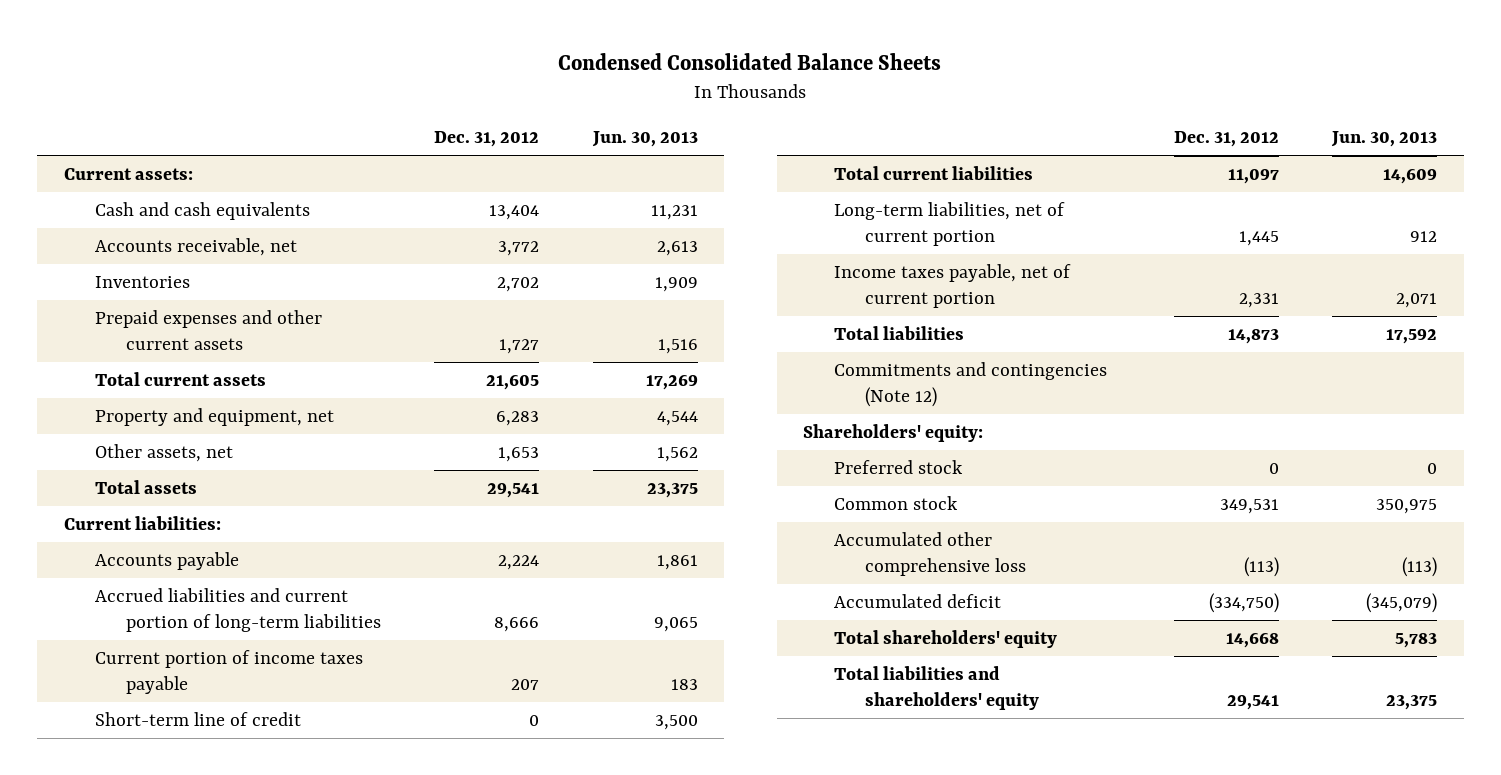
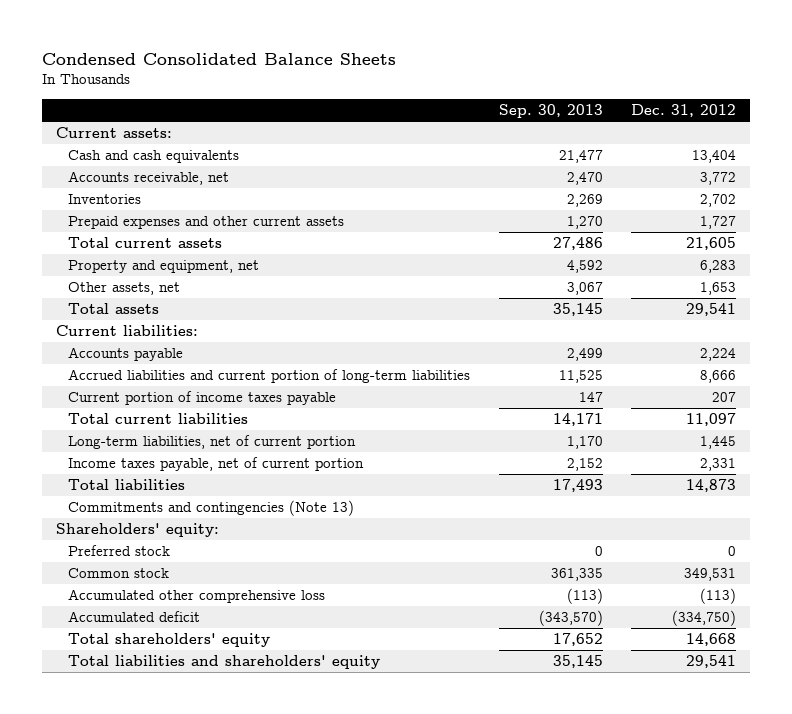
[591,131,698,148] Jun. 30, 2013 -> none
none -> [498,103,603,118] Sep. 30, 2013
[94,712,301,727] Short-term line of credit -> none
[834,362,1108,408] Commitments and contingencies (Note 12) -> [68,500,355,517] Commitments and contingencies (Note 13)

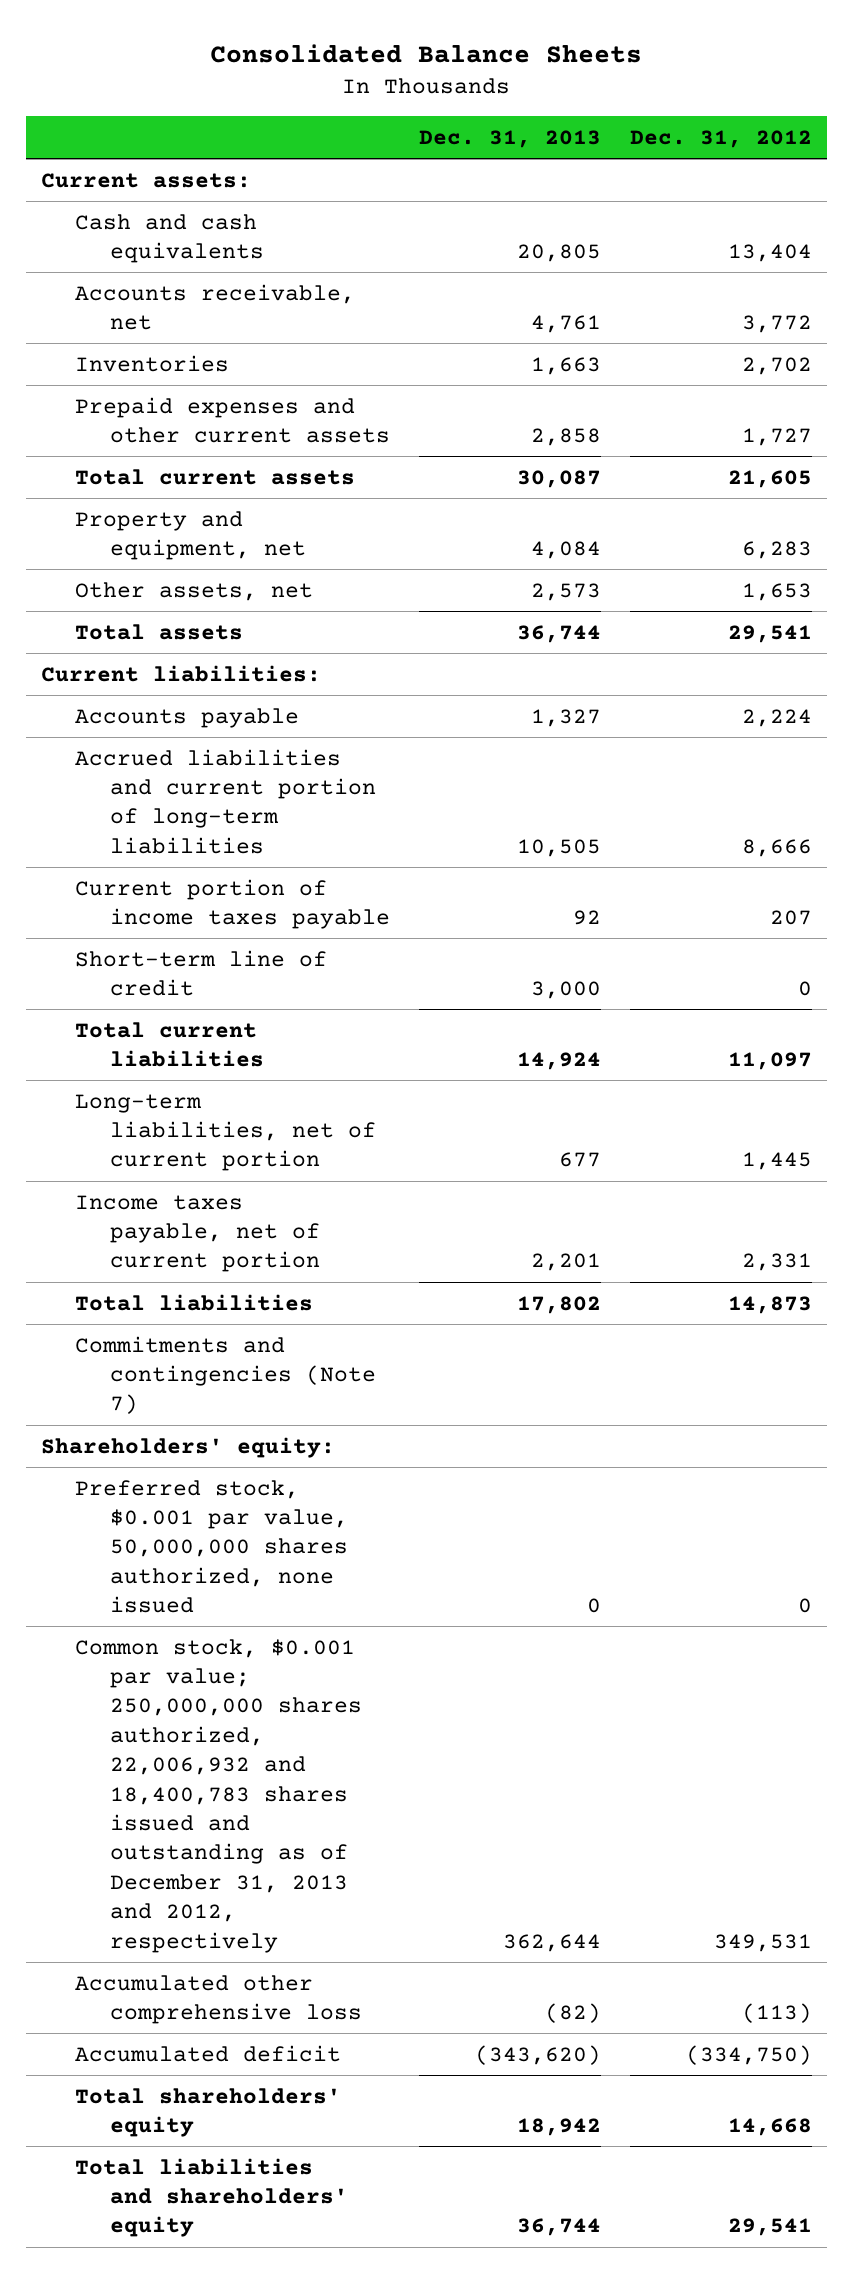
[42,52,397,65] Condensed Consolidated Balance Sheets -> [210,44,643,64] Consolidated Balance Sheets
[498,103,603,118] Sep. 30, 2013 -> none
none -> [419,130,602,149] Dec. 31, 2013
none -> [75,949,328,997] Short-term line of credit
[68,500,355,517] Commitments and contingencies (Note 13) -> [75,1335,377,1415] Commitments and contingencies (Note 7)
[68,545,171,557] Preferred stock -> [75,1479,349,1614] Preferred stock, $0.001 par value, 50,000,000 shares authorized, none issued
[68,568,170,579] Common stock -> [75,1638,363,1953] Common stock, $0.001 par value; 250,000,000 shares authorized, 22,006,932 and 18,400,783 shares issued and outstanding as of December 31, 2013 and 2012, respectively

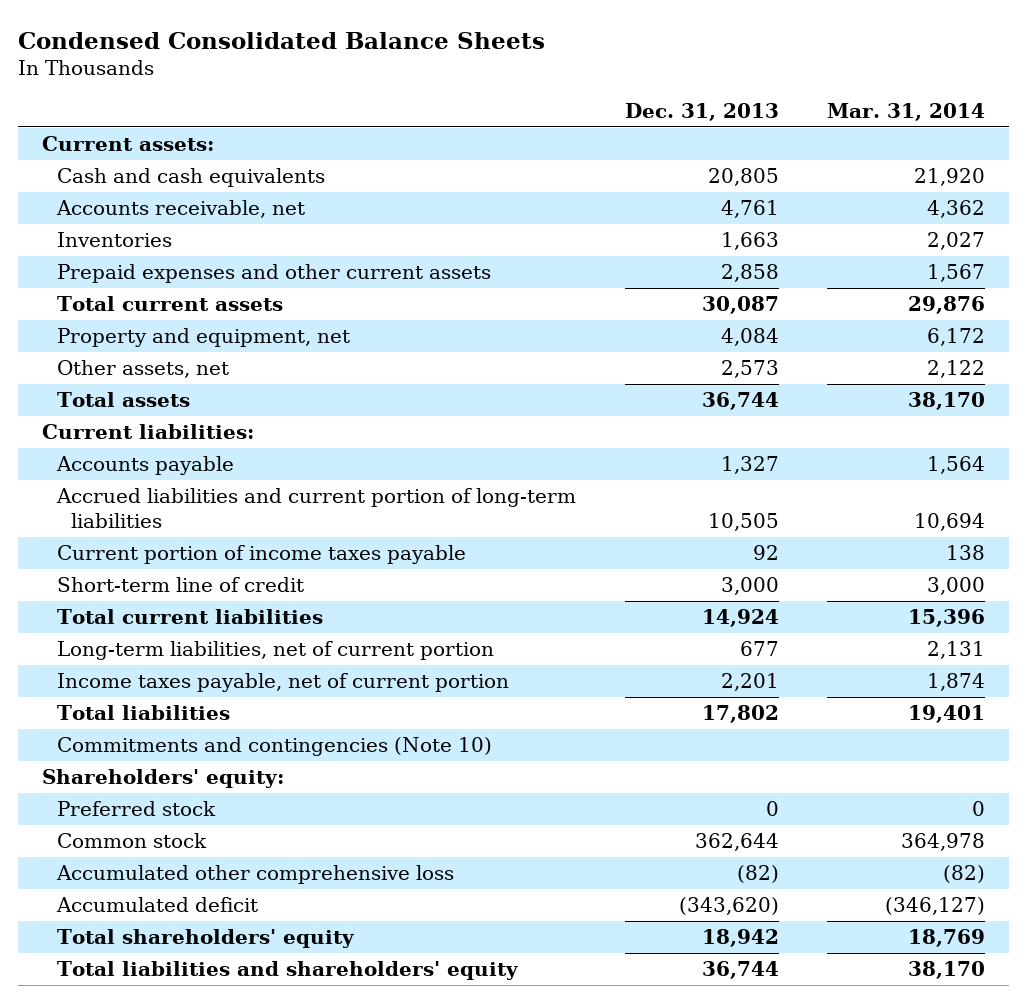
[210,44,643,64] Consolidated Balance Sheets -> [18,31,546,49] Condensed Consolidated Balance Sheets
[630,130,813,149] Dec. 31, 2012 -> none
none -> [827,102,986,121] Mar. 31, 2014
[75,1335,377,1415] Commitments and contingencies (Note 7) -> [56,737,492,757] Commitments and contingencies (Note 10)
[75,1479,349,1614] Preferred stock, $0.001 par value, 50,000,000 shares authorized, none issued -> [56,801,216,817] Preferred stock
[75,1638,363,1953] Common stock, $0.001 par value; 250,000,000 shares authorized, 22,006,932 and 18,400,783 shares issued and outstanding as of December 31, 2013 and 2012, respectively -> [56,833,207,849] Common stock

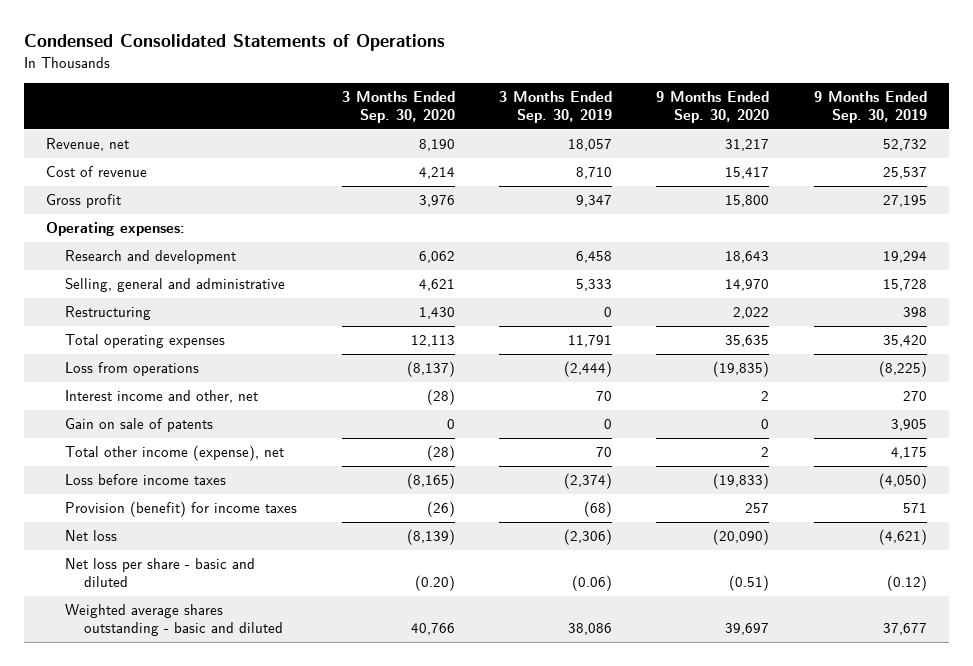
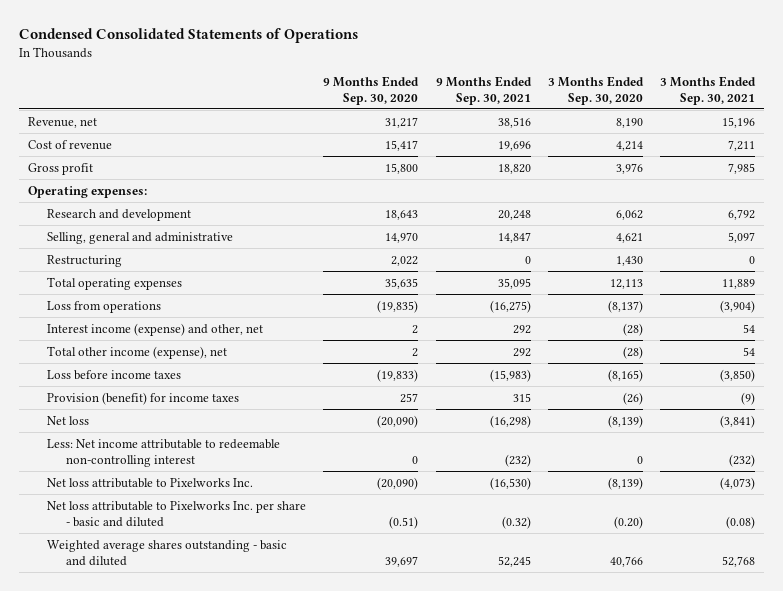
[498,91,612,123] 3 Months Ended Sep. 30, 2019 -> none
[813,91,927,123] 9 Months Ended Sep. 30, 2019 -> none
none -> [435,75,532,105] 9 Months Ended Sep. 30, 2021
none -> [660,75,757,105] 3 Months Ended Sep. 30, 2021
[65,418,214,433] Gain on sale of patents -> none
[65,390,259,404] Interest income and other, net -> [46,322,263,336] Interest income (expense) and other, net
none -> [46,438,280,467] Less: Net income attributable to redeemable non-controlling interest
none -> [46,477,253,488] Net loss attributable to Pixelworks Inc.
[65,558,256,588] Net loss per share - basic and diluted -> [46,500,306,527] Net loss attributable to Pixelworks Inc. per share - basic and diluted

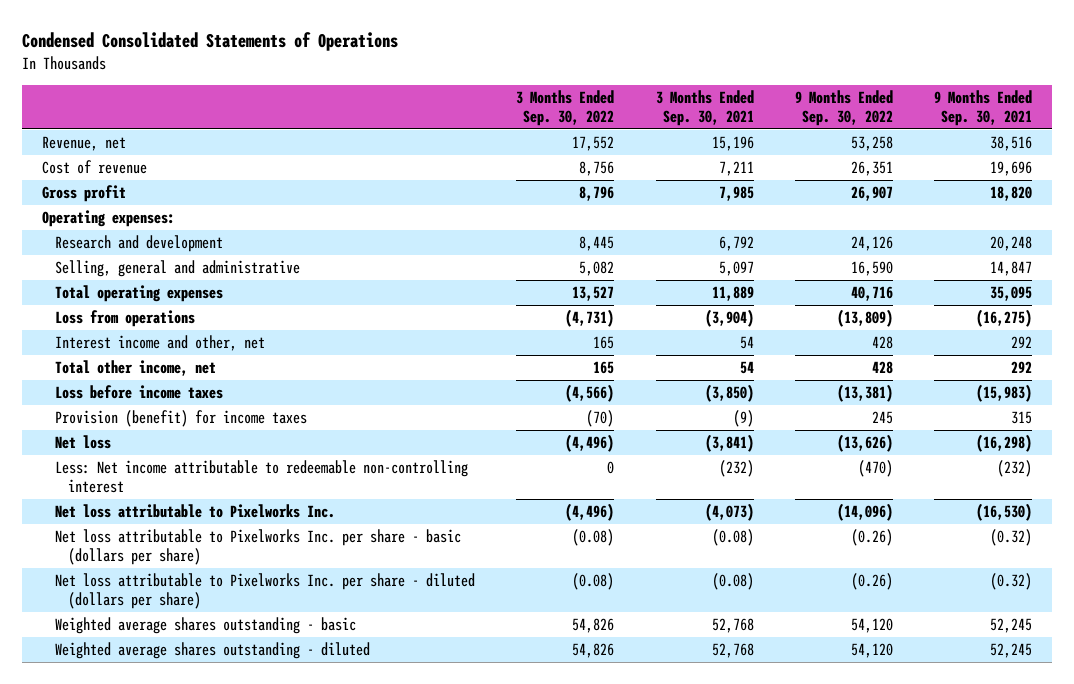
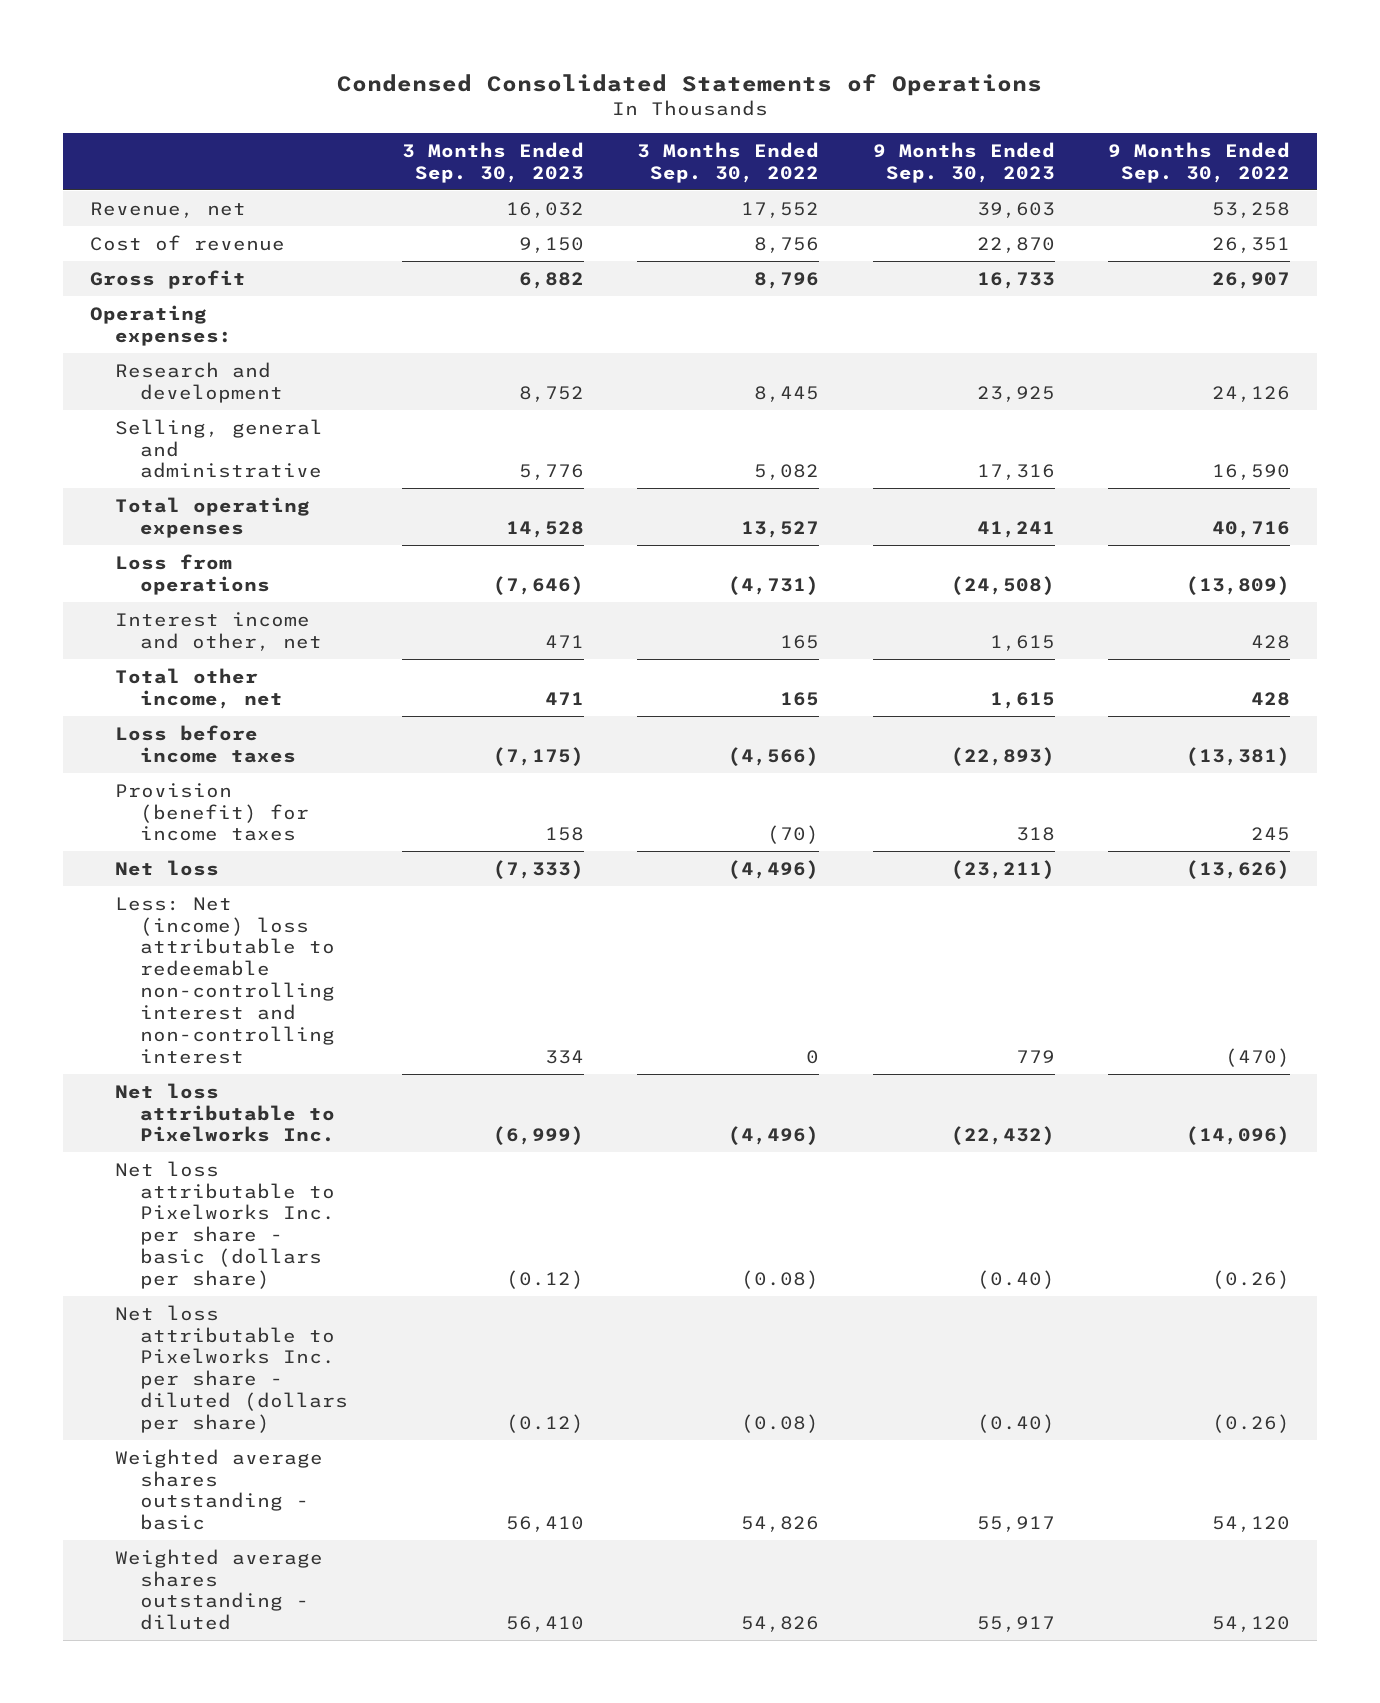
[655,89,754,126] 3 Months Ended Sep. 30, 2021 -> none
[933,89,1032,126] 9 Months Ended Sep. 30, 2021 -> none
none -> [401,142,584,183] 3 Months Ended Sep. 30, 2023
none -> [872,142,1055,183] 9 Months Ended Sep. 30, 2023
[55,460,469,493] Less: Net income attributable to redeemable non-controlling interest -> [115,896,336,1064] Less: Net (income) loss attributable to redeemable non-controlling interest and non-controlling interest

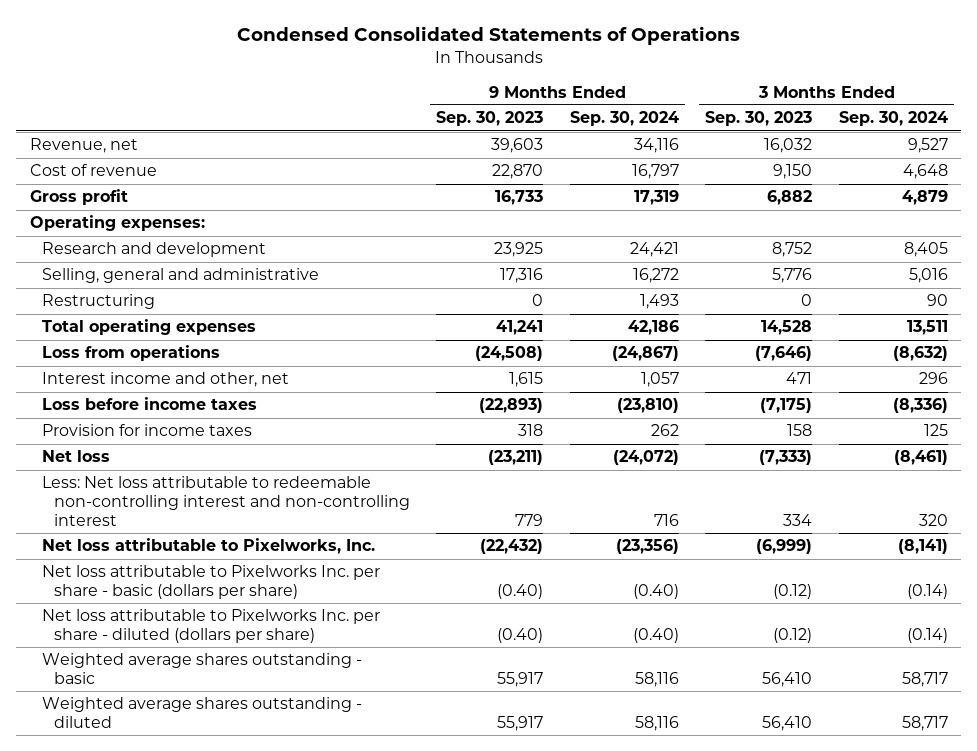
[637,142,820,183] 3 Months Ended Sep. 30, 2022 -> none
[1108,142,1291,183] 9 Months Ended Sep. 30, 2022 -> none
none -> [569,111,679,127] Sep. 30, 2024
none -> [838,111,948,127] Sep. 30, 2024
none -> [41,294,155,310] Restructuring
[115,667,284,709] Total other income, net -> none
[115,782,310,842] Provision (benefit) for income taxes -> [41,424,252,437] Provision for income taxes
[115,896,336,1064] Less: Net (income) loss attributable to redeemable non-controlling interest and non-controlling interest -> [41,476,411,526] Less: Net loss attributable to redeemable non-controlling interest and non-controlling interest
[115,1082,336,1143] Net loss attributable to Pixelworks Inc. -> [41,538,375,555] Net loss attributable to Pixelworks, Inc.

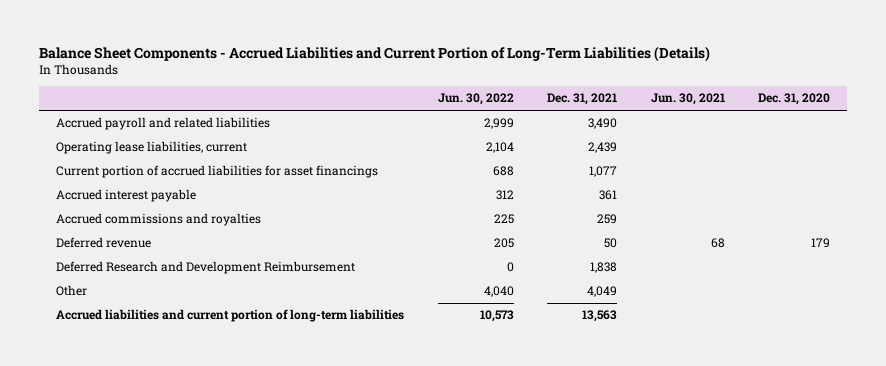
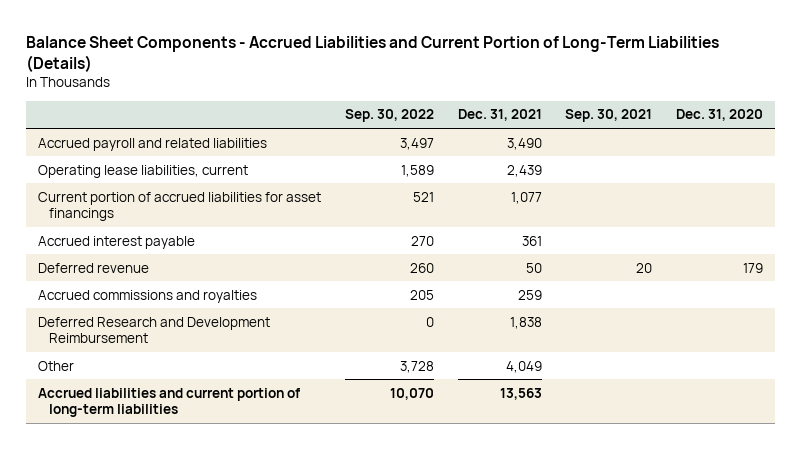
[437,93,514,106] Jun. 30, 2022 -> none
[650,93,725,106] Jun. 30, 2021 -> none
none -> [344,109,434,123] Sep. 30, 2022
none -> [565,109,653,123] Sep. 30, 2021
[55,213,261,227] Accrued commissions and royalties -> [38,289,258,303] Accrued commissions and royalties

